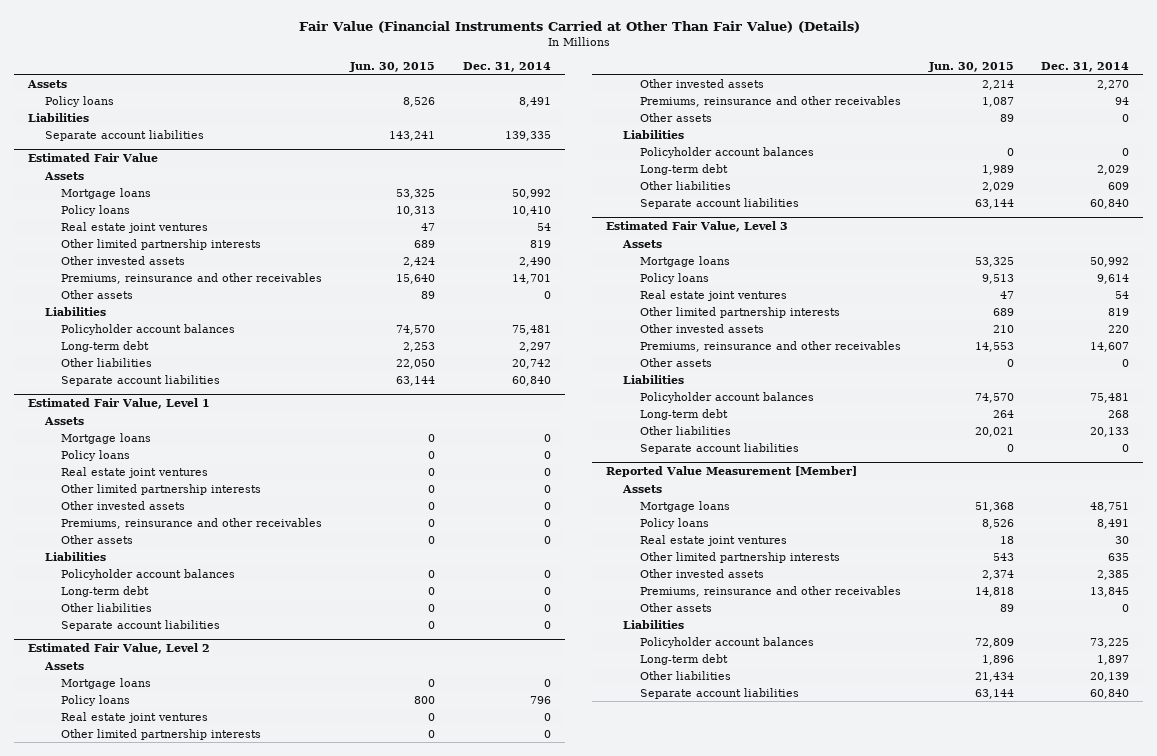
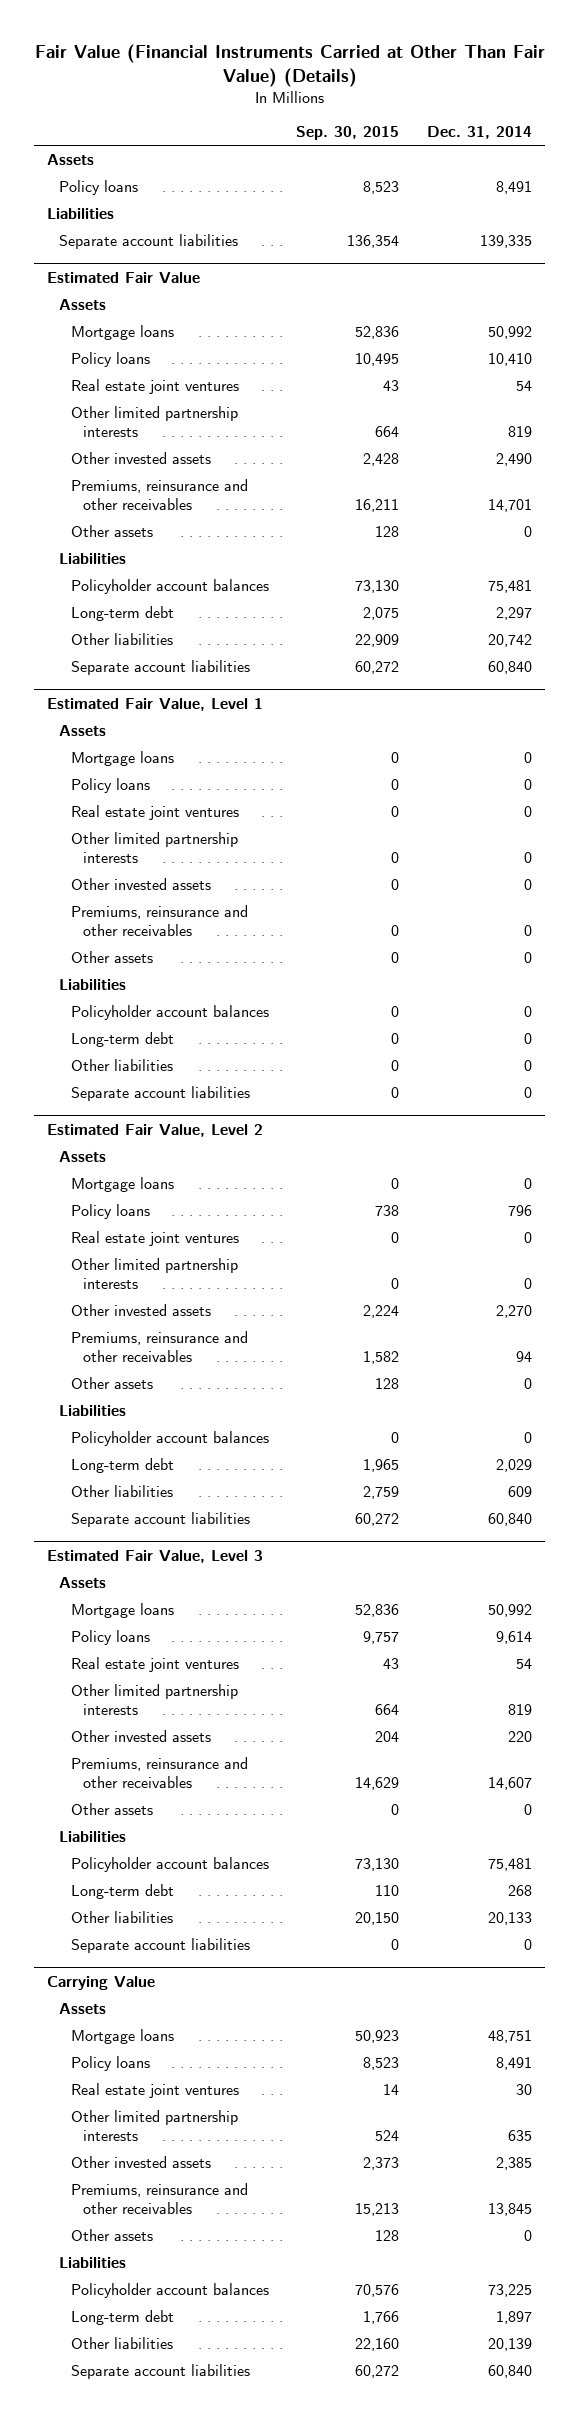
[349,61,436,72] Jun. 30, 2015 -> none
none -> [296,126,400,141] Sep. 30, 2015
[606,466,858,478] Reported Value Measurement [Member] -> [47,1975,156,1990] Carrying Value

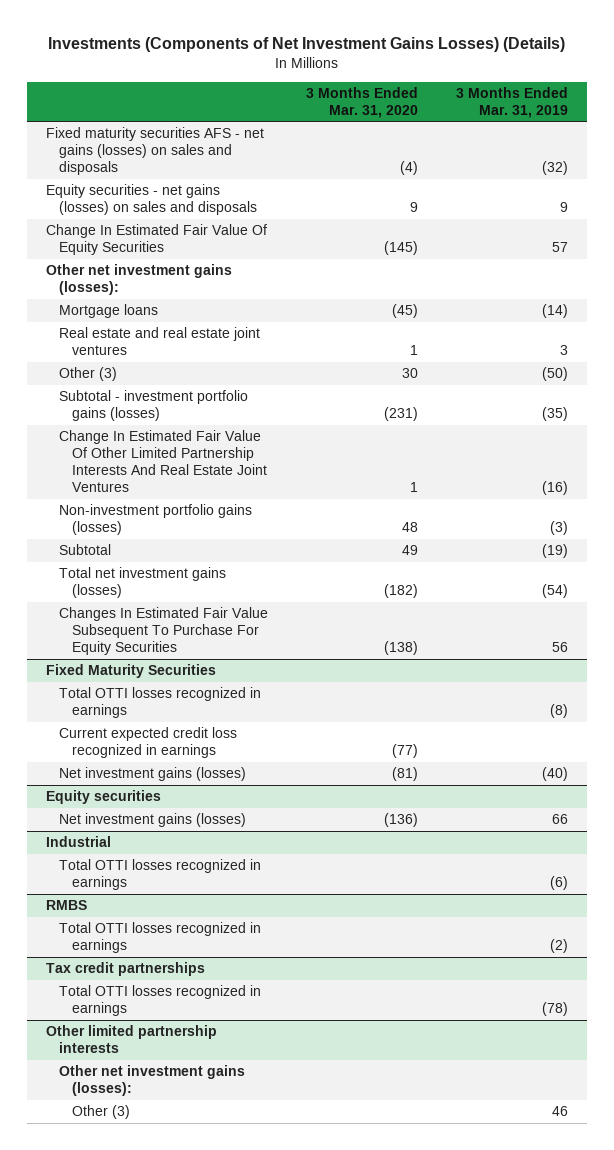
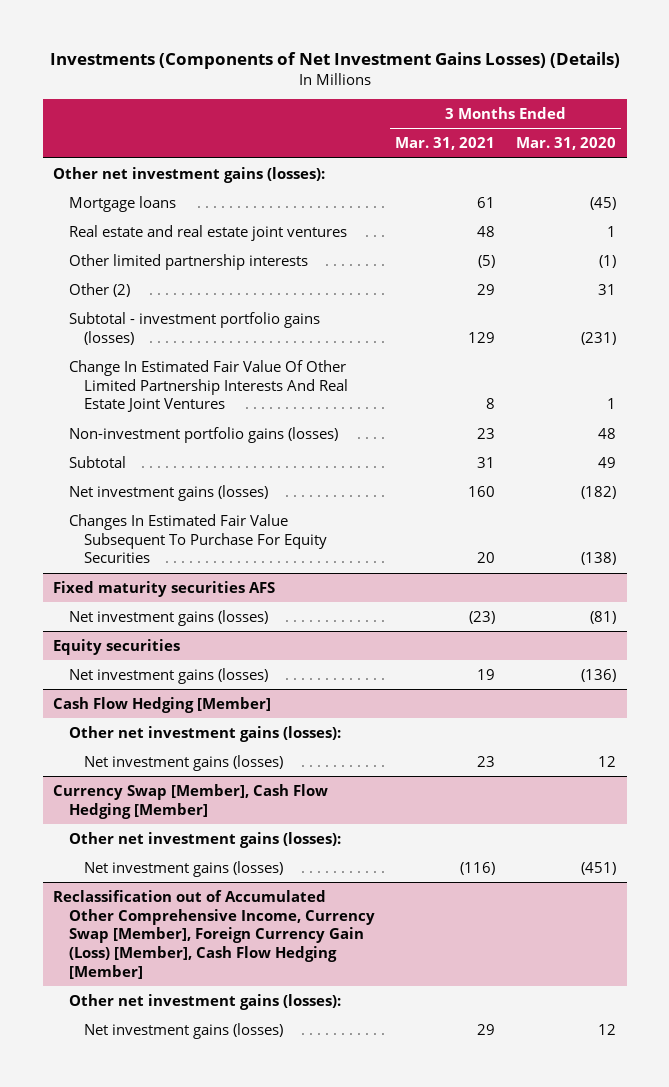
[455,86,568,118] 3 Months Ended Mar. 31, 2019 -> none
none -> [395,137,496,151] Mar. 31, 2021
[46,127,265,176] Fixed maturity securities AFS - net gains (losses) on sales and disposals -> none
[46,184,258,216] Equity securities - net gains (losses) on sales and disposals -> none
[46,224,268,256] Change In Estimated Fair Value Of Equity Securities -> none
none -> [68,253,308,270] Other limited partnership interests
[59,367,118,382] Other (3) -> [68,282,130,297] Other (2)
[401,368,418,379] 30 -> [598,283,617,295] 31
[59,567,227,599] Total net investment gains (losses) -> [68,484,268,501] Net investment gains (losses)
[59,687,262,719] Total OTTI losses recognized in earnings -> none
[59,727,238,759] Current expected credit loss recognized in earnings -> none
[46,664,217,679] Fixed Maturity Securities -> [53,580,276,597] Fixed maturity securities AFS
[46,836,112,848] Industrial -> none
[59,859,262,891] Total OTTI losses recognized in earnings -> none
[46,900,88,911] RMBS -> none
[59,922,262,954] Total OTTI losses recognized in earnings -> none
[46,962,206,977] Tax credit partnerships -> none
[59,985,262,1017] Total OTTI losses recognized in earnings -> none
[46,1025,218,1054] Other limited partnership interests -> none
none -> [53,696,272,713] Cash Flow Hedging [Member]
[72,1105,131,1120] Other (3) -> none
none -> [84,754,284,771] Net investment gains (losses)
none -> [53,783,329,819] Currency Swap [Member], Cash Flow Hedging [Member]
none -> [68,831,341,848] Other net investment gains (losses):
none -> [84,860,284,877] Net investment gains (losses)
none -> [53,889,375,979] Reclassification out of Accumulated Other Comprehensive Income, Currency Swap [Member], Foreign Currency Gain (Loss) [Member], Cash Flow Hedging [Member]
none -> [68,993,341,1010] Other net investment gains (losses):
none -> [84,1022,284,1039] Net investment gains (losses)

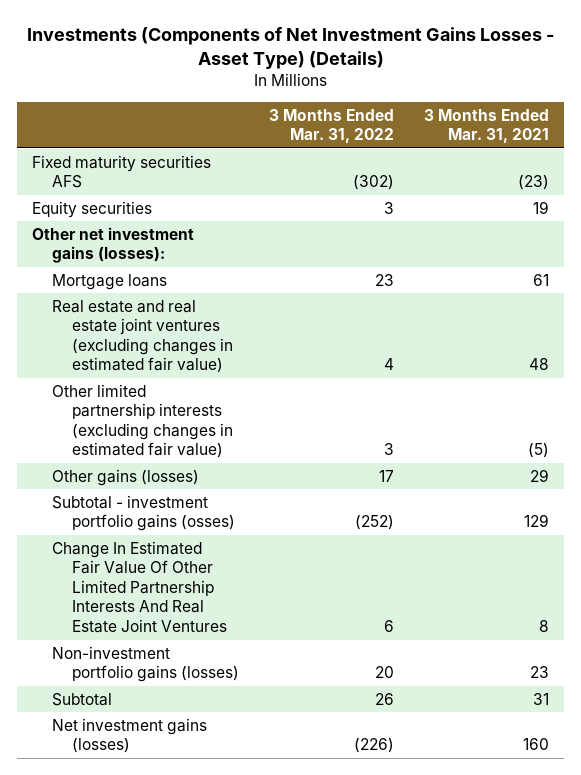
[49,52,620,70] Investments (Components of Net Investment Gains Losses) (Details) -> [26,27,554,70] Investments (Components of Net Investment Gains Losses - Asset Type) (Details)
[516,137,617,151] Mar. 31, 2020 -> none
none -> [269,108,395,144] 3 Months Ended Mar. 31, 2022
none -> [32,154,212,189] Fixed maturity securities AFS
none -> [32,200,153,218] Equity securities
[68,224,347,241] Real estate and real estate joint ventures -> [52,299,234,374] Real estate and real estate joint ventures (excluding changes in estimated fair value)
[68,253,308,270] Other limited partnership interests -> [52,383,234,459] Other limited partnership interests (excluding changes in estimated fair value)
[68,282,130,297] Other (2) -> [52,468,200,486] Other gains (losses)
[68,311,320,345] Subtotal - investment portfolio gains (losses) -> [52,494,236,532] Subtotal - investment portfolio gains (osses)
[68,513,328,564] Changes In Estimated Fair Value Subsequent To Purchase For Equity Securities -> none
[53,580,276,597] Fixed maturity securities AFS -> none
[68,609,268,626] Net investment gains (losses) -> none
[53,638,181,655] Equity securities -> none
[68,667,268,684] Net investment gains (losses) -> none
[53,696,272,713] Cash Flow Hedging [Member] -> none
[68,725,341,742] Other net investment gains (losses): -> none
[84,754,284,771] Net investment gains (losses) -> none
[53,783,329,819] Currency Swap [Member], Cash Flow Hedging [Member] -> none
[68,831,341,848] Other net investment gains (losses): -> none
[84,860,284,877] Net investment gains (losses) -> none
[53,889,375,979] Reclassification out of Accumulated Other Comprehensive Income, Currency Swap [Member], Foreign Currency Gain (Loss) [Member], Cash Flow Hedging [Member] -> none
[68,993,341,1010] Other net investment gains (losses): -> none
[84,1022,284,1039] Net investment gains (losses) -> none

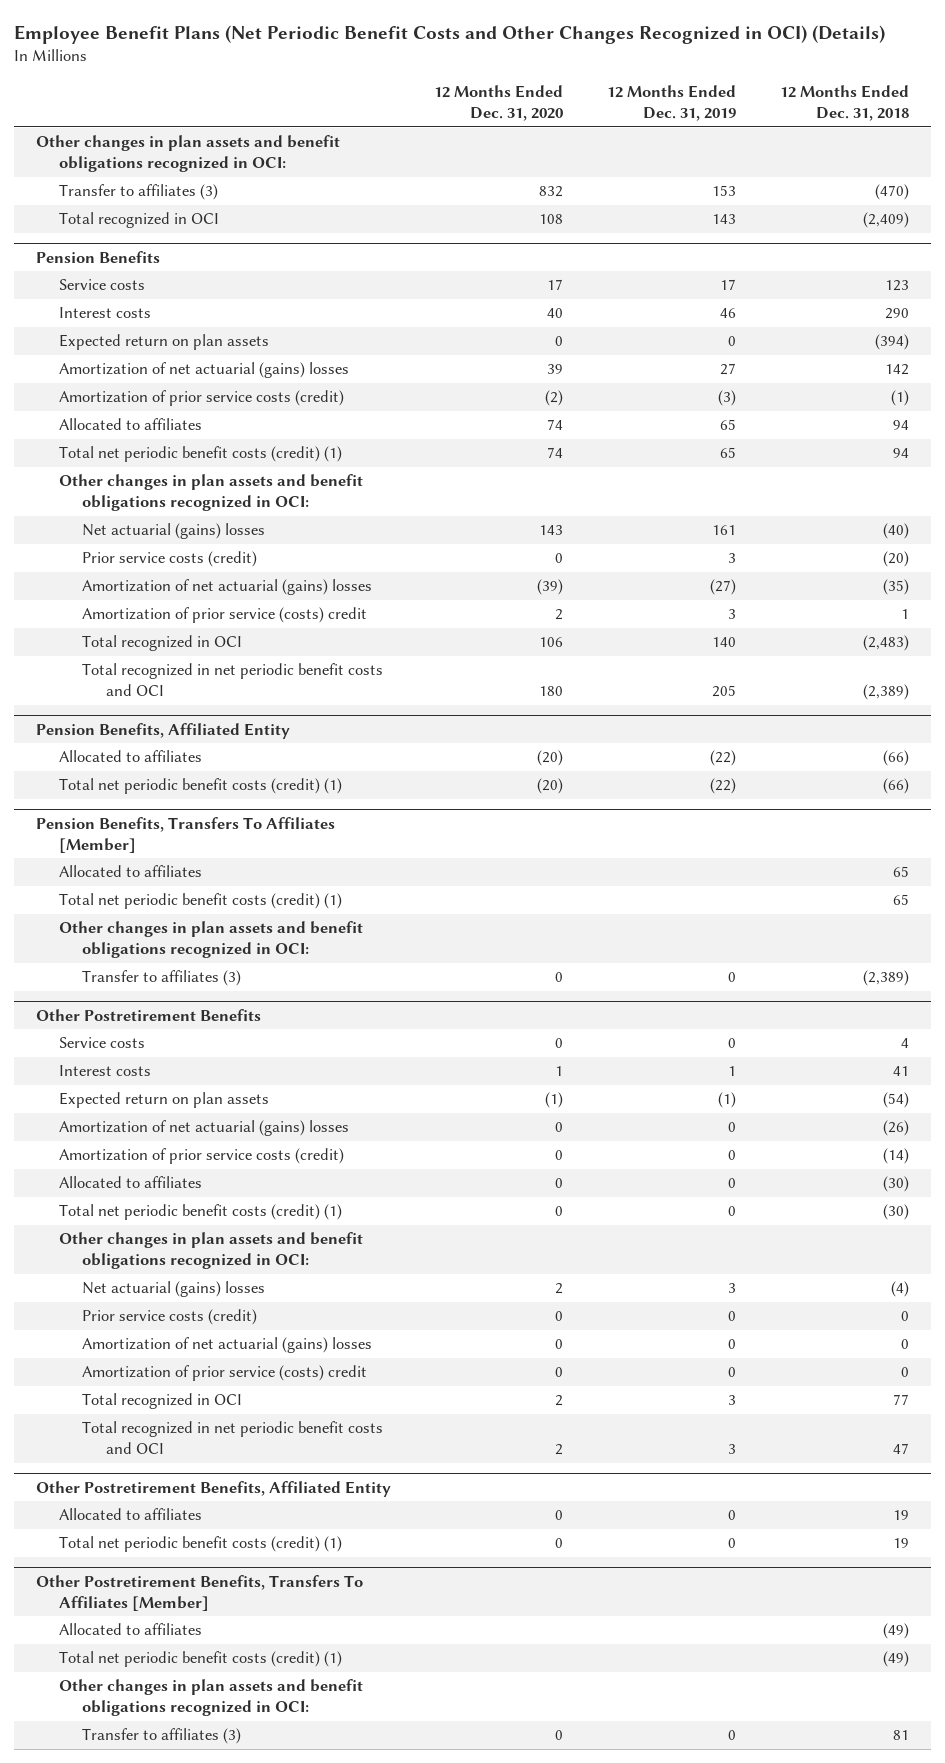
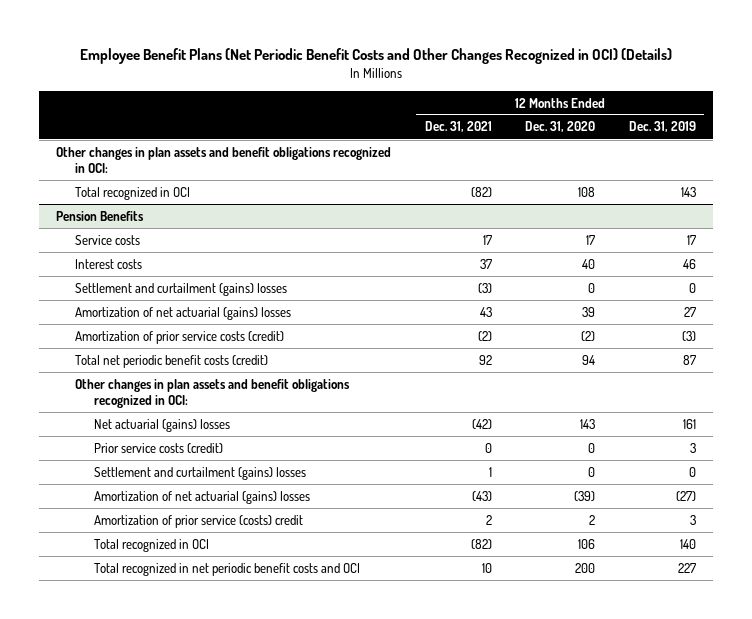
[779,85,909,121] 12 Months Ended Dec. 31, 2018 -> none
none -> [424,121,492,133] Dec. 31, 2021
[59,184,219,201] Transfer to affiliates (3) -> none
[59,334,270,351] Expected return on plan assets -> none
none -> [74,282,287,296] Settlement and curtailment (gains) losses
[59,418,203,431] Allocated to affiliates -> none
[59,446,343,463] Total net periodic benefit costs (credit) (1) -> [74,354,268,368] Total net periodic benefit costs (credit)
[547,447,564,459] 74 -> [582,354,596,365] 94
[720,447,737,459] 65 -> [682,354,696,365] 87
none -> [93,466,306,480] Settlement and curtailment (gains) losses
[35,722,290,739] Pension Benefits, Affiliated Entity -> none
[59,750,203,763] Allocated to affiliates -> none
[59,778,343,795] Total net periodic benefit costs (credit) (1) -> none
[35,816,335,853] Pension Benefits, Transfers To Affiliates [Member] -> none
[59,865,203,878] Allocated to affiliates -> none
[59,893,343,910] Total net periodic benefit costs (credit) (1) -> none
[59,921,364,959] Other changes in plan assets and benefit obligations recognized in OCI: -> none
[82,970,242,987] Transfer to affiliates (3) -> none
[35,1008,261,1021] Other Postretirement Benefits -> none
[59,1037,146,1049] Service costs -> none
[59,1065,152,1077] Interest costs -> none
[59,1092,270,1109] Expected return on plan assets -> none
[59,1120,350,1137] Amortization of net actuarial (gains) losses -> none
[59,1148,345,1165] Amortization of prior service costs (credit) -> none
[59,1176,203,1189] Allocated to affiliates -> none
[59,1204,343,1221] Total net periodic benefit costs (credit) (1) -> none
[59,1232,364,1270] Other changes in plan assets and benefit obligations recognized in OCI: -> none
[82,1281,266,1298] Net actuarial (gains) losses -> none
[82,1309,258,1326] Prior service costs (credit) -> none
[82,1337,373,1354] Amortization of net actuarial (gains) losses -> none
[82,1365,368,1382] Amortization of prior service (costs) credit -> none
[82,1393,243,1410] Total recognized in OCI -> none
[82,1421,384,1455] Total recognized in net periodic benefit costs and OCI -> none
[35,1480,391,1497] Other Postretirement Benefits, Affiliated Entity -> none
[59,1508,203,1521] Allocated to affiliates -> none
[59,1536,343,1553] Total net periodic benefit costs (credit) (1) -> none
[35,1574,363,1611] Other Postretirement Benefits, Transfers To Affiliates [Member] -> none
[59,1623,203,1636] Allocated to affiliates -> none
[59,1651,343,1668] Total net periodic benefit costs (credit) (1) -> none
[59,1679,364,1717] Other changes in plan assets and benefit obligations recognized in OCI: -> none
[82,1728,242,1745] Transfer to affiliates (3) -> none
[539,686,564,697] 180 -> [575,562,596,573] 200
[712,685,737,698] 205 -> [677,562,696,573] 227

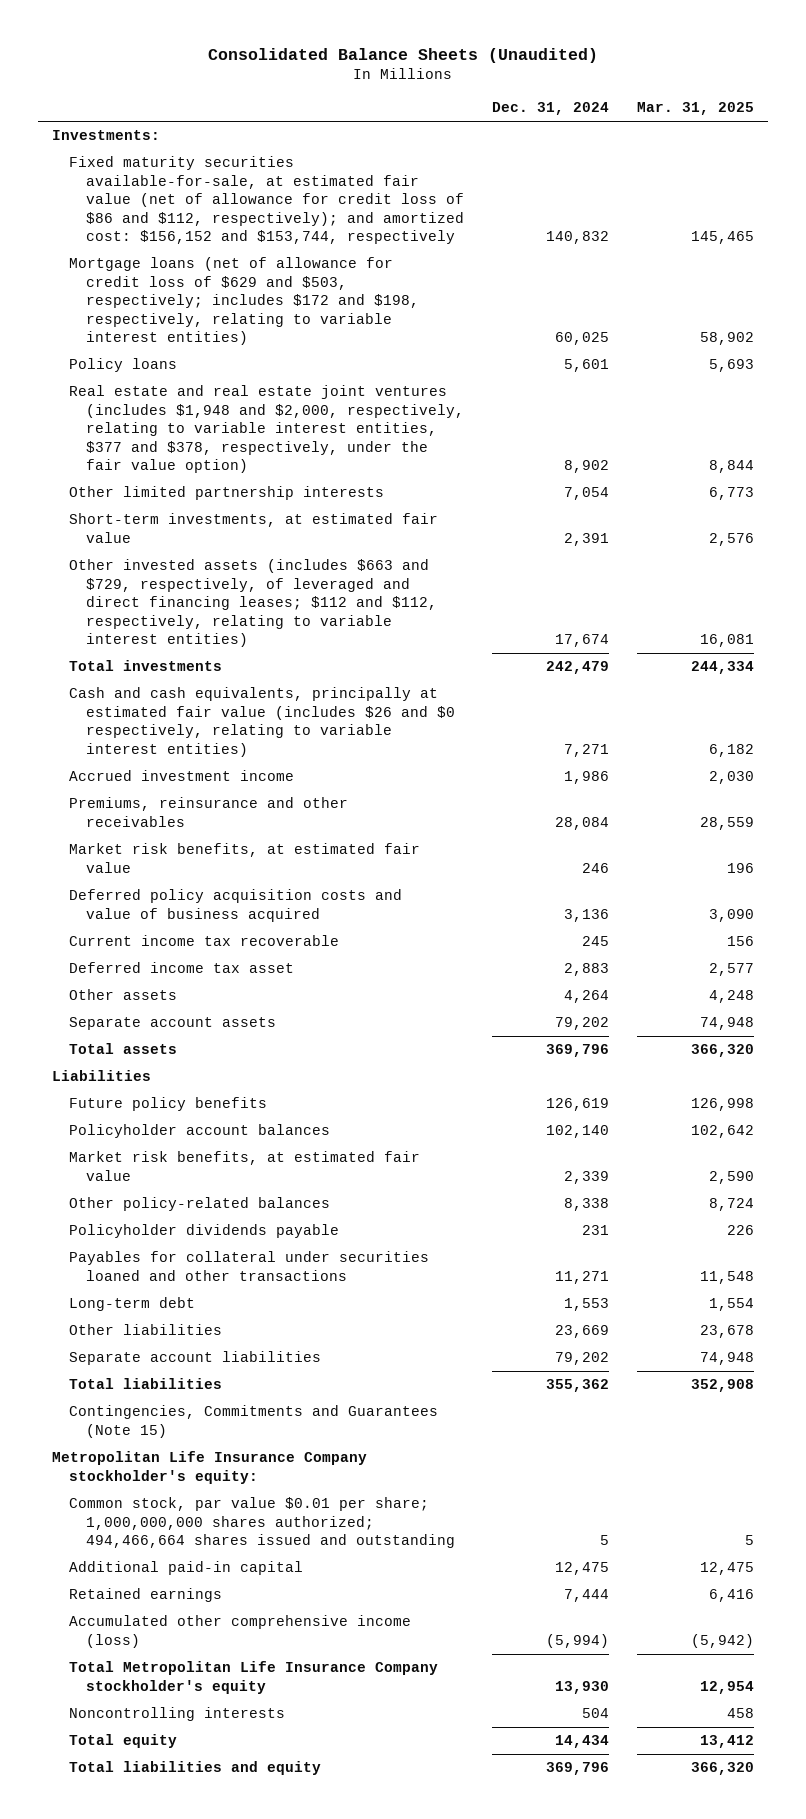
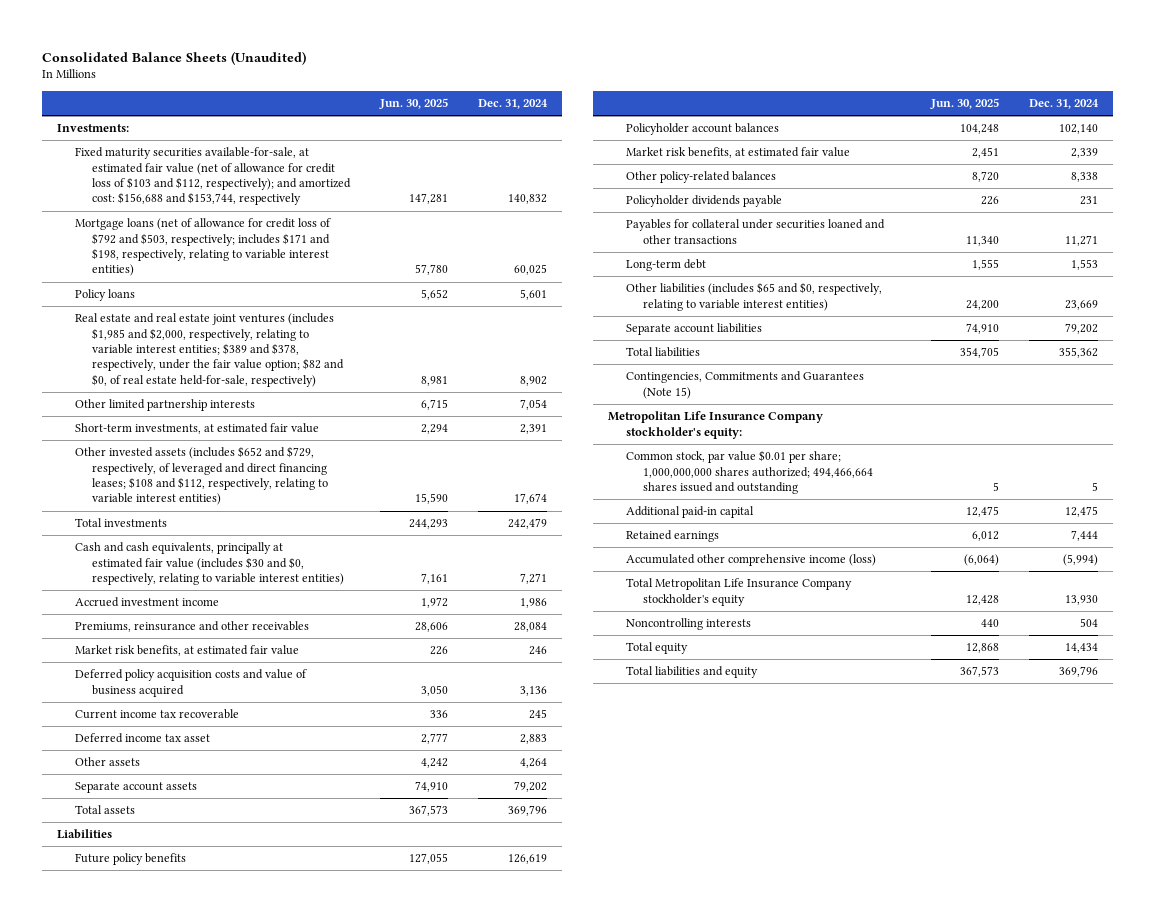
[636,102,754,116] Mar. 31, 2025 -> none
none -> [379,98,449,110] Jun. 30, 2025
[68,156,465,245] Fixed maturity securities available-for-sale, at estimated fair value (net of allowance for credit loss of $86 and $112, respectively); and amortized cost: $156,152 and $153,744, respectively -> [74,147,352,206] Fixed maturity securities available-for-sale, at estimated fair value (net of allowance for credit loss of $103 and $112, respectively); and amortized cost: $156,688 and $153,744, respectively
[68,257,420,346] Mortgage loans (net of allowance for credit loss of $629 and $503, respectively; includes $172 and $198, respectively, relating to variable interest entities) -> [74,218,331,277] Mortgage loans (net of allowance for credit loss of $792 and $503, respectively; includes $171 and $198, respectively, relating to variable interest entities)
[68,385,465,474] Real estate and real estate joint ventures (includes $1,948 and $2,000, respectively, relating to variable interest entities, $377 and $378, respectively, under the fair value option) -> [74,313,345,387] Real estate and real estate joint ventures (includes $1,985 and $2,000, respectively, relating to variable interest entities; $389 and $378, respectively, under the fair value option; $82 and $0, of real estate held-for-sale, respectively)
[68,559,438,648] Other invested assets (includes $663 and $729, respectively, of leveraged and direct financing leases; $112 and $112, respectively, relating to variable interest entities) -> [74,446,329,506] Other invested assets (includes $652 and $729, respectively, of leveraged and direct financing leases; $108 and $112, respectively, relating to variable interest entities)
[68,687,456,757] Cash and cash equivalents, principally at estimated fair value (includes $26 and $0 respectively, relating to variable interest entities) -> [74,542,345,585] Cash and cash equivalents, principally at estimated fair value (includes $30 and $0, respectively, relating to variable interest entities)
[68,1324,222,1336] Other liabilities -> [625,282,882,311] Other liabilities (includes $65 and $0, respectively, relating to variable interest entities)

